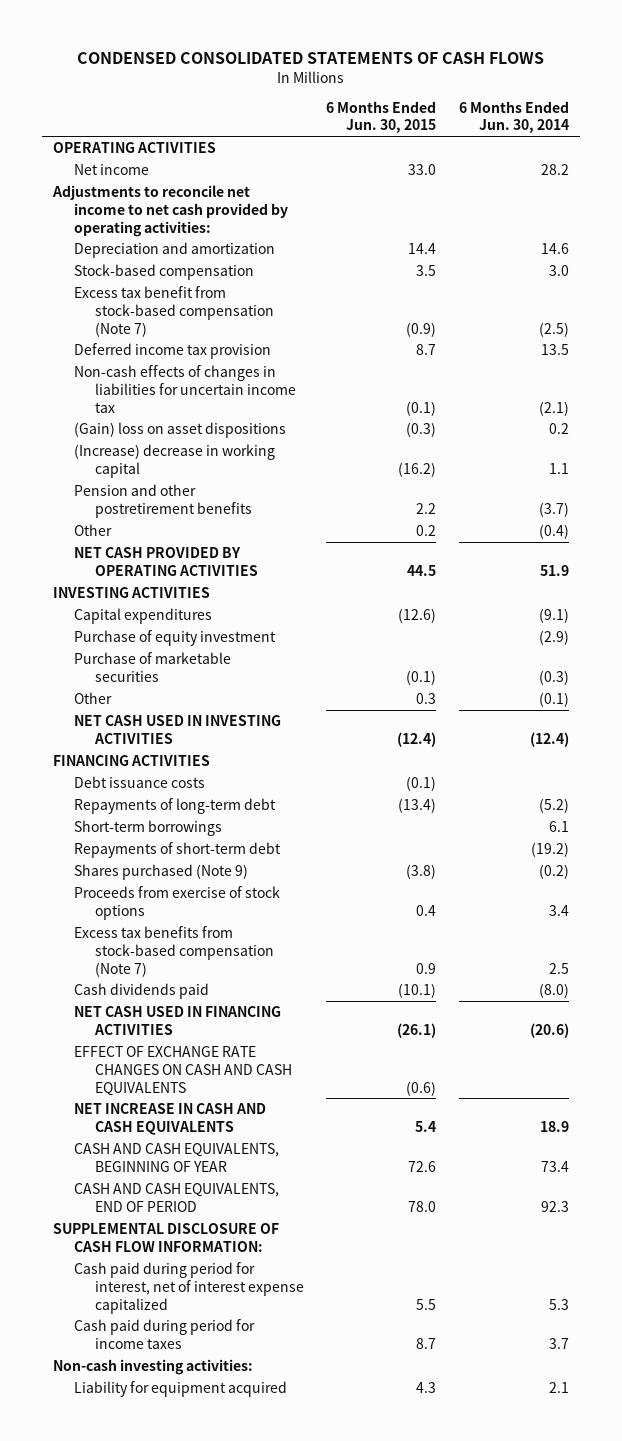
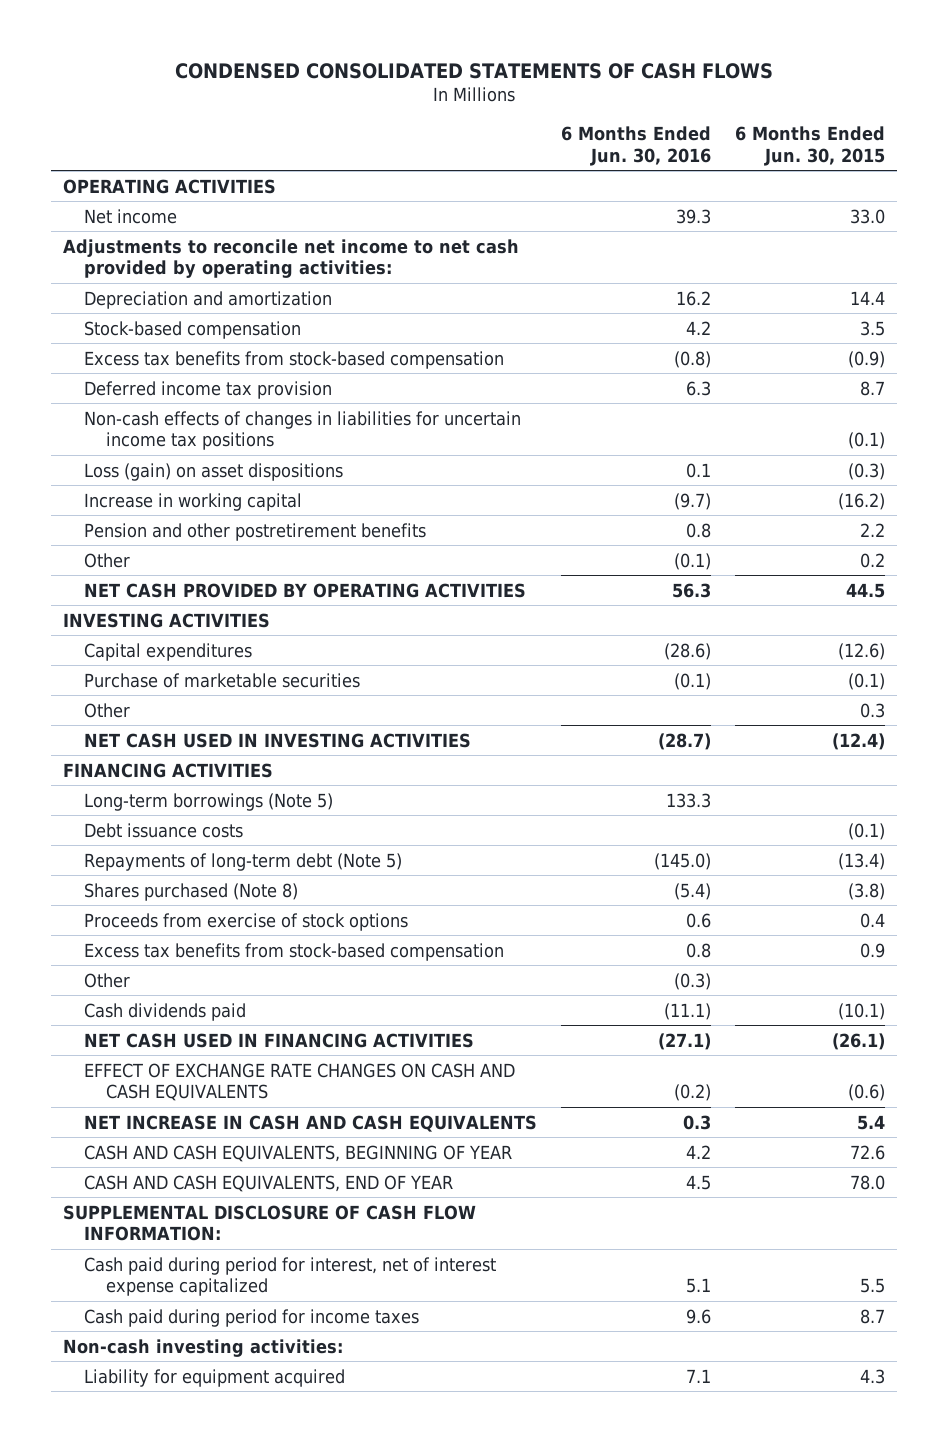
[458,100,569,134] 6 Months Ended Jun. 30, 2014 -> none
none -> [561,125,712,166] 6 Months Ended Jun. 30, 2016
[73,286,274,337] Excess tax benefit from stock-based compensation (Note 7) -> [84,350,505,369] Excess tax benefits from stock-based compensation
[73,365,296,413] Non-cash effects of changes in liabilities for uncertain income tax -> [84,410,522,451] Non-cash effects of changes in liabilities for uncertain income tax positions
[73,422,286,439] (Gain) loss on asset dispositions -> [84,462,344,481] Loss (gain) on asset dispositions
[73,444,275,478] (Increase) decrease in working capital -> [84,492,303,511] Increase in working capital
[73,630,276,647] Purchase of equity investment -> none
none -> [84,792,334,811] Long-term borrowings (Note 5)
[73,820,222,837] Short-term borrowings -> none
[73,842,281,859] Repayments of short-term debt -> none
[73,798,276,815] Repayments of long-term debt -> [84,852,403,871] Repayments of long-term debt (Note 5)
[73,864,248,881] Shares purchased (Note 9) -> [84,882,299,901] Shares purchased (Note 8)
[73,926,274,977] Excess tax benefits from stock-based compensation (Note 7) -> [84,942,505,961] Excess tax benefits from stock-based compensation
none -> [84,972,131,988] Other
[73,1183,279,1212] CASH AND CASH EQUIVALENTS, END OF PERIOD -> [84,1174,454,1192] CASH AND CASH EQUIVALENTS, END OF YEAR

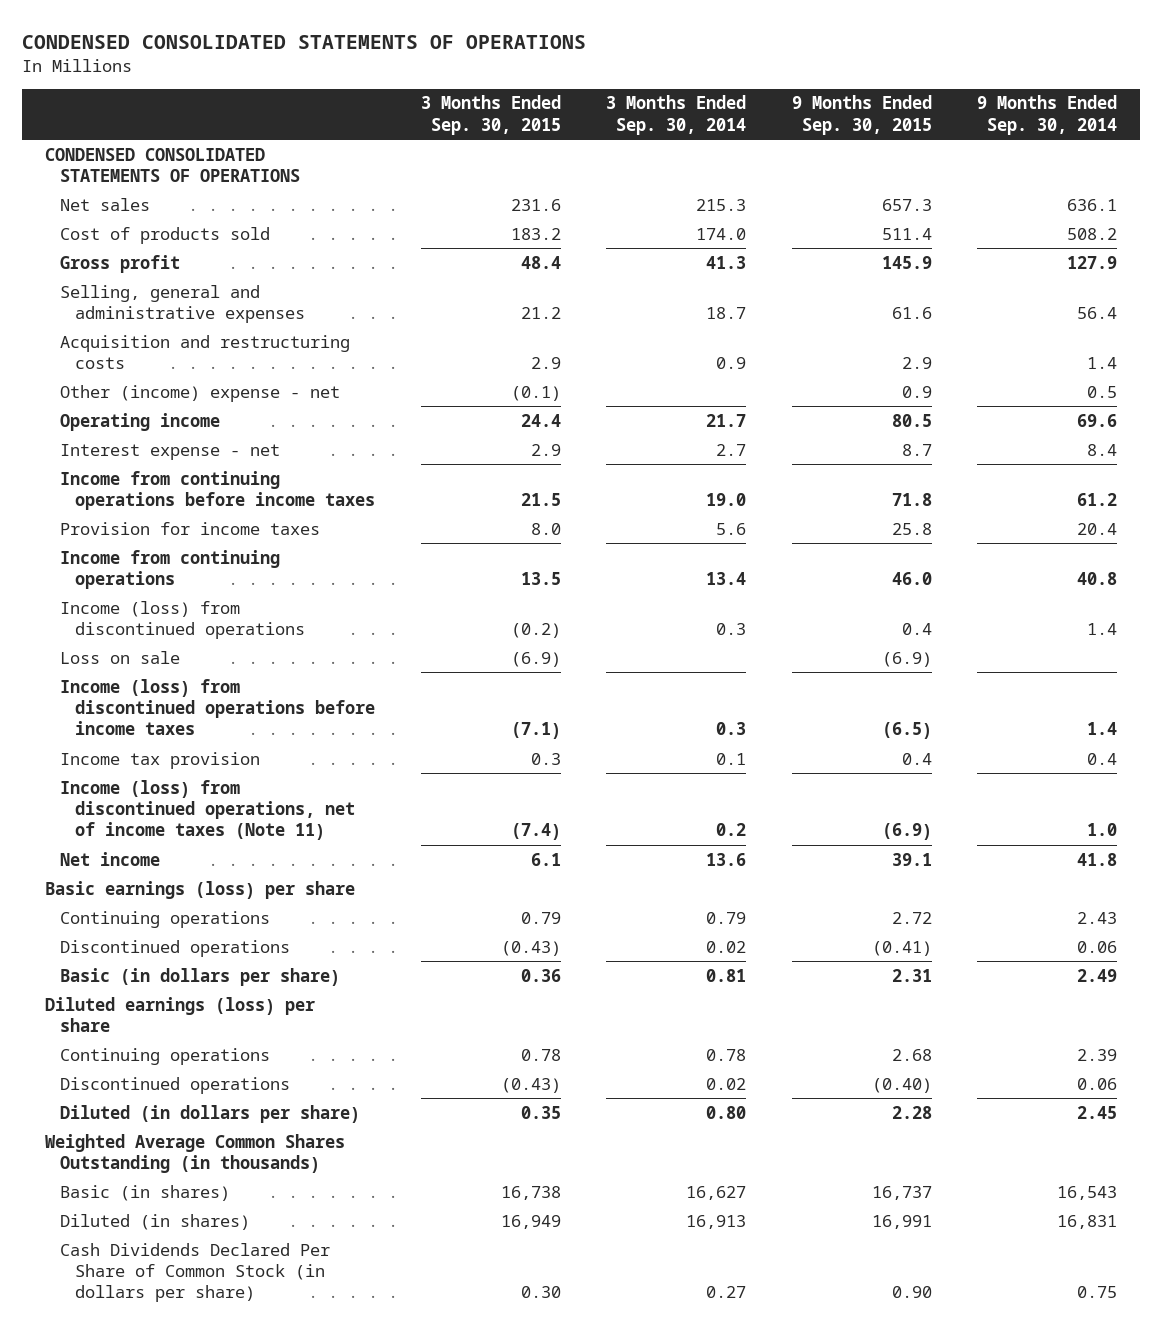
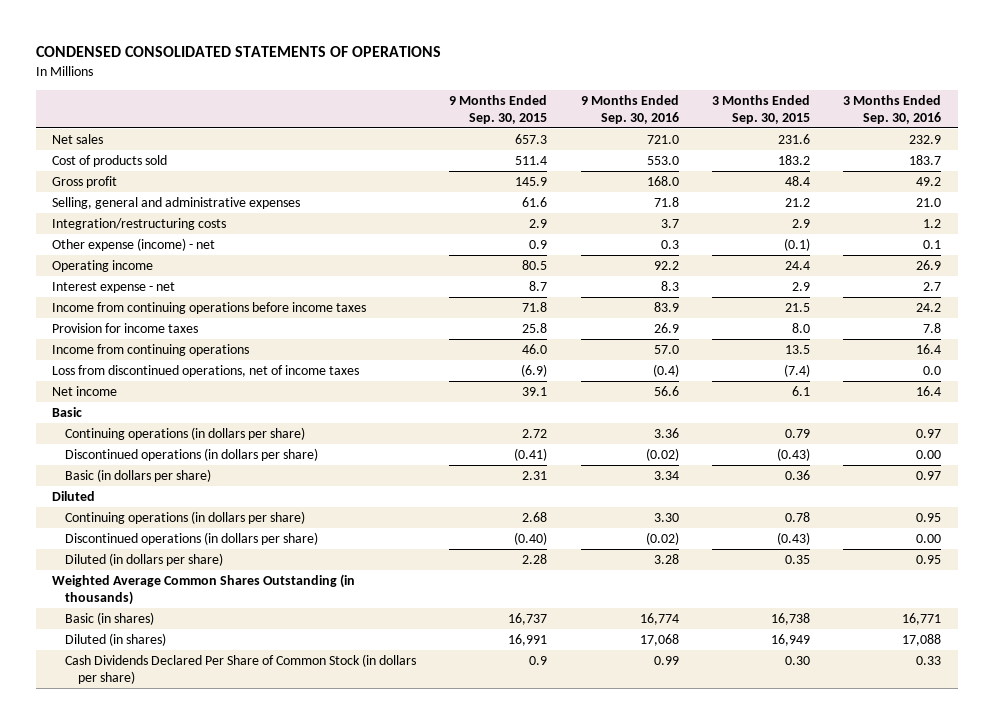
[606,95,747,135] 3 Months Ended Sep. 30, 2014 -> none
[977,95,1118,135] 9 Months Ended Sep. 30, 2014 -> none
none -> [580,94,679,124] 9 Months Ended Sep. 30, 2016
none -> [843,94,942,124] 3 Months Ended Sep. 30, 2016
[45,147,301,182] CONDENSED CONSOLIDATED STATEMENTS OF OPERATIONS -> none
[60,334,351,369] Acquisition and restructuring costs -> [52,218,227,231] Integration/restructuring costs
[60,384,341,402] Other (income) expense - net -> [52,238,216,252] Other expense (income) - net
[60,600,306,639] Income (loss) from discontinued operations -> none
[60,650,181,664] Loss on sale -> none
[60,678,376,736] Income (loss) from discontinued operations before income taxes -> none
[60,751,261,769] Income tax provision -> none
[60,779,356,841] Income (loss) from discontinued operations, net of income taxes (Note 11) -> [52,365,360,378] Loss from discontinued operations, net of income taxes
[45,880,356,899] Basic earnings (loss) per share -> [52,407,83,418] Basic
[60,910,271,928] Continuing operations -> [64,427,305,441] Continuing operations (in dollars per share)
[60,939,291,957] Discontinued operations -> [64,448,318,462] Discontinued operations (in dollars per share)
[45,996,316,1032] Diluted earnings (loss) per share -> [52,491,96,502] Diluted
[60,1047,271,1065] Continuing operations -> [64,511,305,525] Continuing operations (in dollars per share)
[60,1076,291,1094] Discontinued operations -> [64,532,318,546] Discontinued operations (in dollars per share)
[891,1286,932,1299] 0.90 -> [529,656,548,666] 0.9

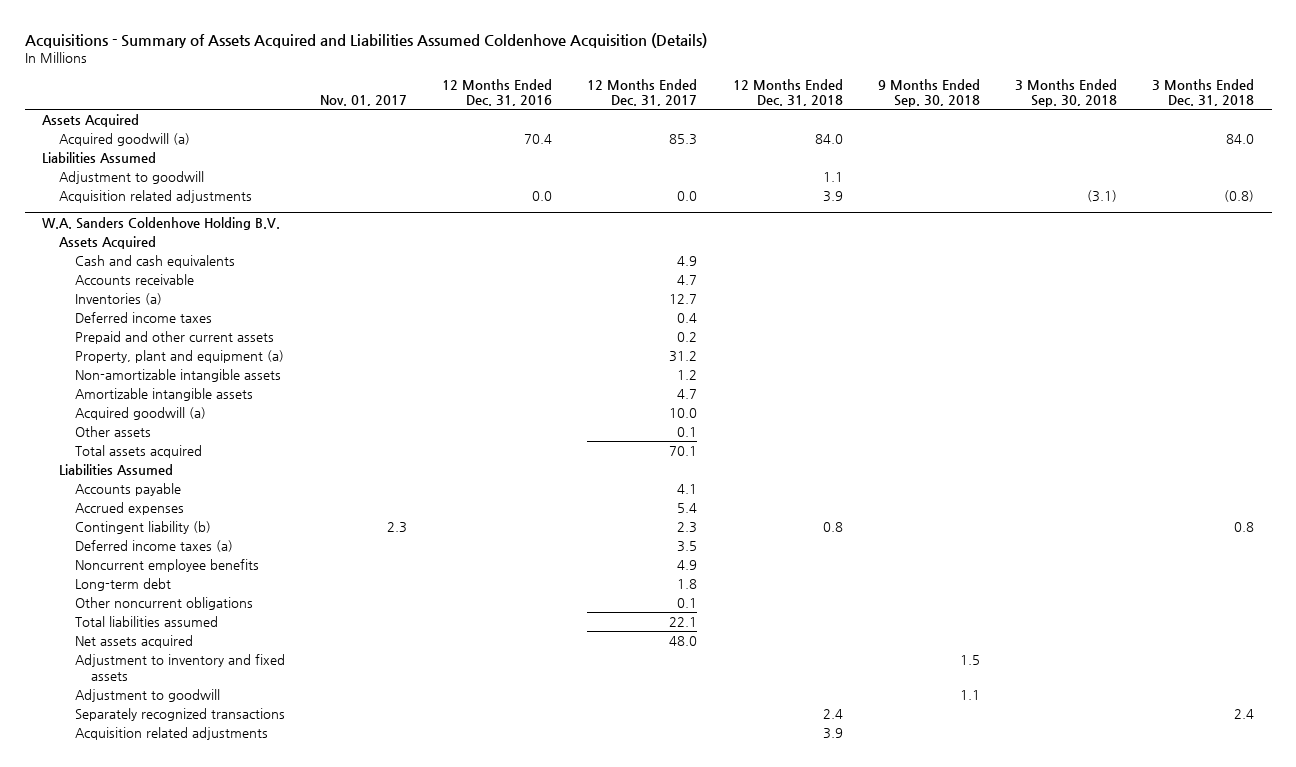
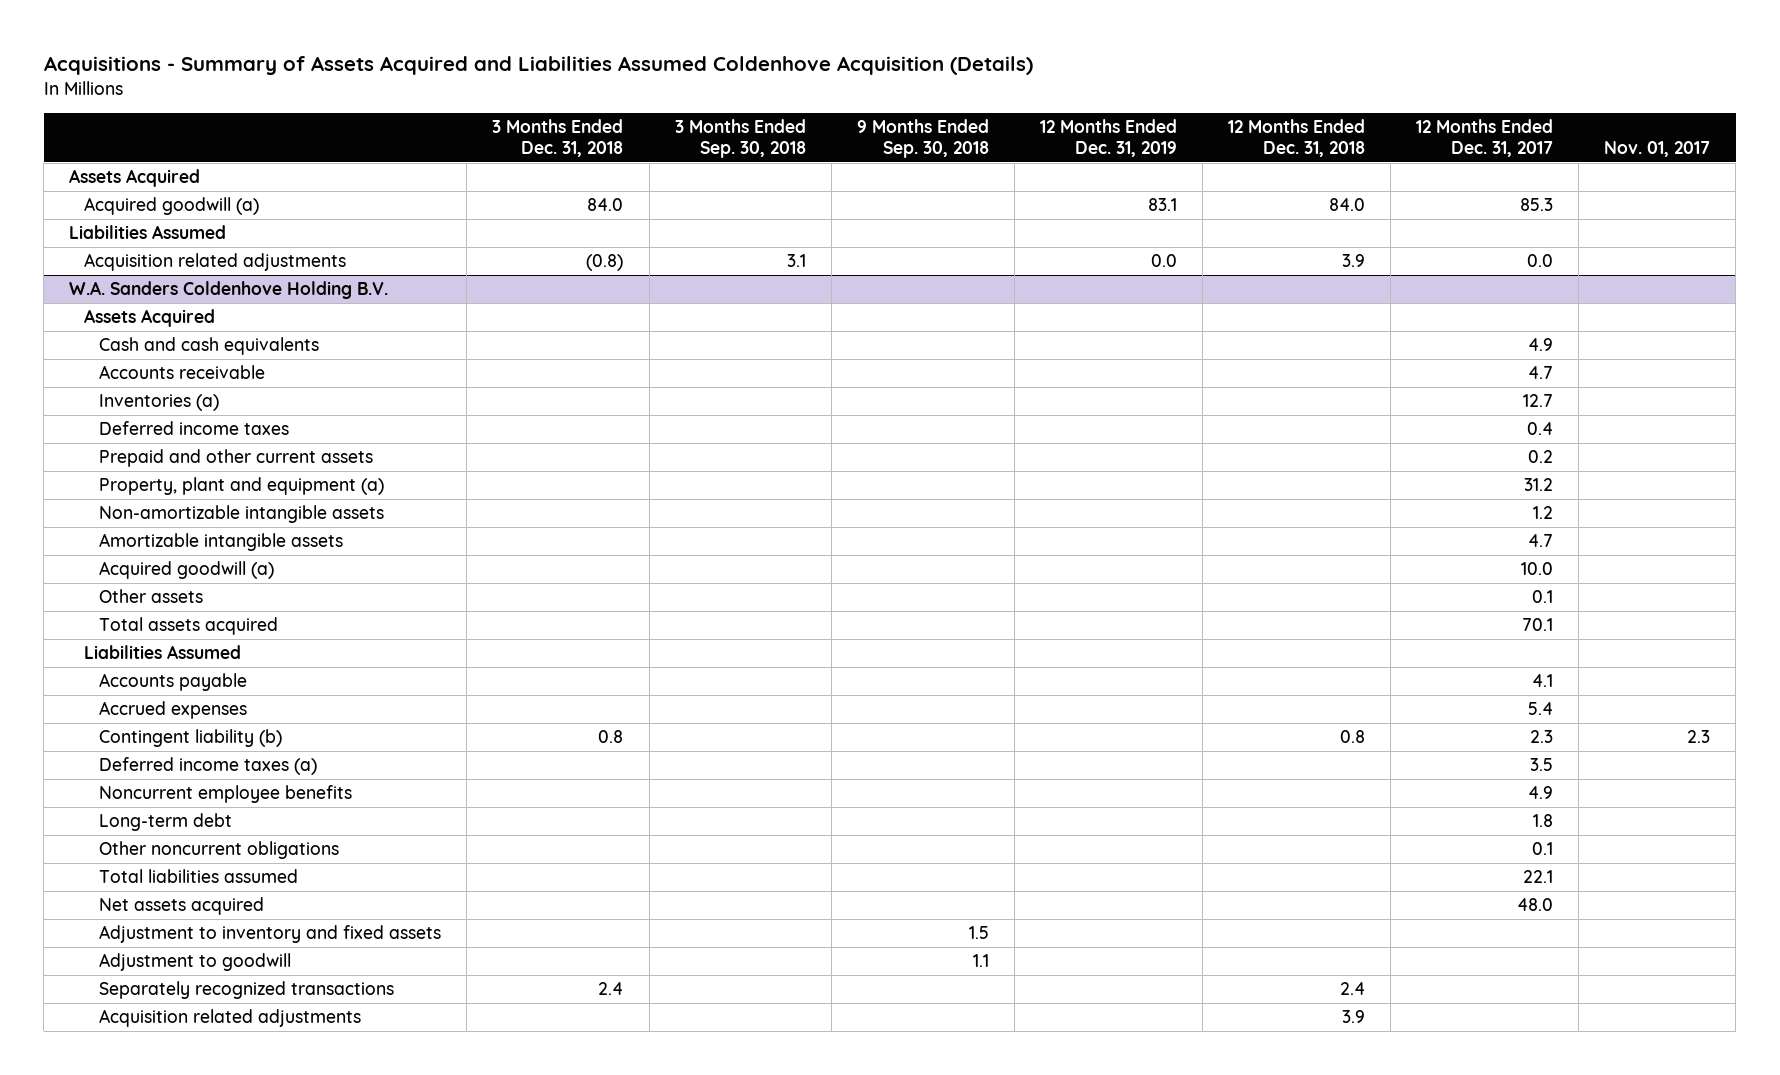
[442,78,553,107] 12 Months Ended Dec. 31, 2016 -> none
none -> [1039,119,1177,157] 12 Months Ended Dec. 31, 2019
[58,171,204,185] Adjustment to goodwill -> none
[1086,190,1117,203] (3.1) -> [786,254,806,268] 3.1

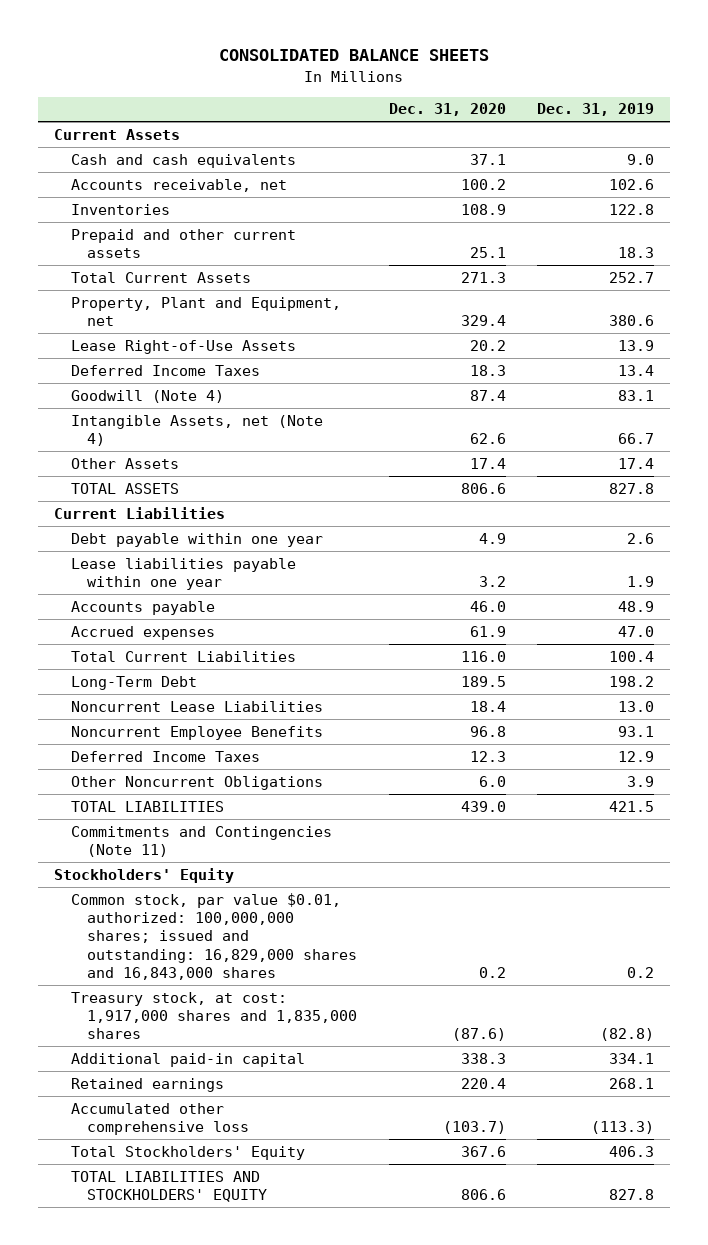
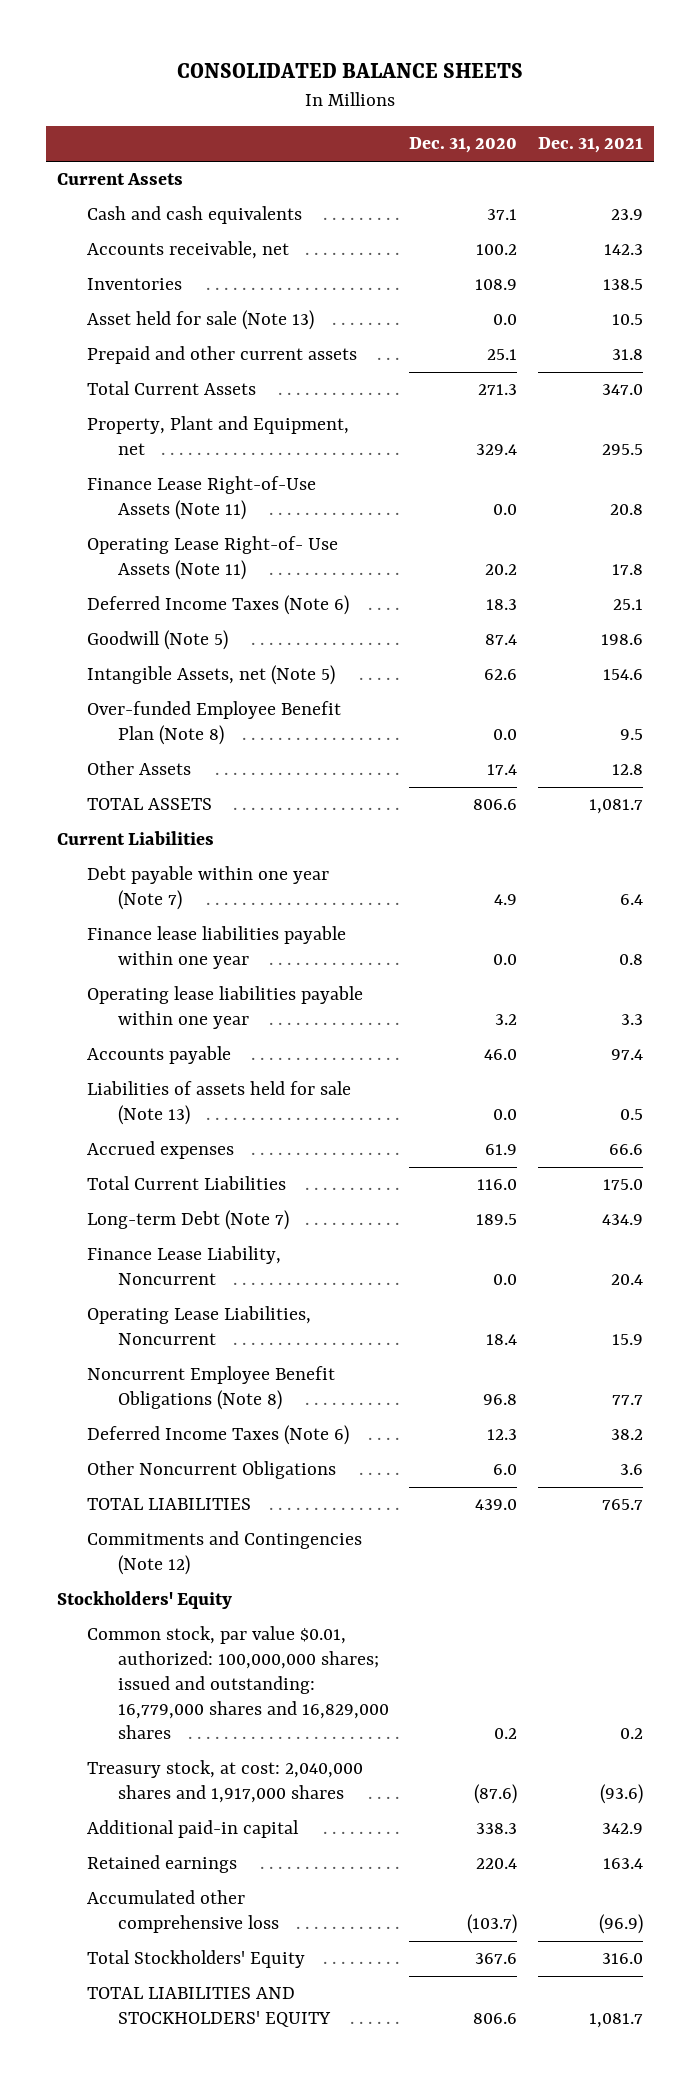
[537,103,655,117] Dec. 31, 2019 -> none
none -> [538,137,644,154] Dec. 31, 2021
none -> [87,310,315,331] Asset held for sale (Note 13)
none -> [87,476,317,521] Finance Lease Right-of-Use Assets (Note 11)
[70,339,296,354] Lease Right-of-Use Assets -> [87,536,339,581] Operating Lease Right-of- Use Assets (Note 11)
[70,364,260,376] Deferred Income Taxes -> [87,595,350,616] Deferred Income Taxes (Note 6)
[70,389,224,403] Goodwill (Note 4) -> [87,630,229,651] Goodwill (Note 5)
[70,414,323,447] Intangible Assets, net (Note 4) -> [87,665,336,686] Intangible Assets, net (Note 5)
none -> [87,701,342,746] Over-funded Employee Benefit Plan (Note 8)
[70,532,323,547] Debt payable within one year -> [87,866,330,911] Debt payable within one year (Note 7)
none -> [87,926,347,970] Finance lease liabilities payable within one year
[70,557,296,591] Lease liabilities payable within one year -> [87,986,364,1030] Operating lease liabilities payable within one year
none -> [87,1081,352,1126] Liabilities of assets held for sale (Note 13)
[70,675,197,690] Long-Term Debt -> [87,1210,290,1231] Long-term Debt (Note 7)
none -> [87,1246,282,1286] Finance Lease Liability, Noncurrent
[70,700,323,712] Noncurrent Lease Liabilities -> [87,1306,312,1346] Operating Lease Liabilities, Noncurrent
[70,725,323,740] Noncurrent Employee Benefits -> [87,1366,336,1411] Noncurrent Employee Benefit Obligations (Note 8)
[70,750,260,762] Deferred Income Taxes -> [87,1425,350,1446] Deferred Income Taxes (Note 6)
[70,825,332,858] Commitments and Contingencies (Note 11) -> [87,1531,363,1576] Commitments and Contingencies (Note 12)
[70,892,358,980] Common stock, par value $0.01, authorized: 100,000,000 shares; issued and outstanding: 16,829,000 shares and 16,843,000 shares -> [87,1626,389,1740] Common stock, par value $0.01, authorized: 100,000,000 shares; issued and outstanding: 16,779,000 shares and 16,829,000 shares
[70,991,358,1040] Treasury stock, at cost: 1,917,000 shares and 1,835,000 shares -> [87,1760,364,1804] Treasury stock, at cost: 2,040,000 shares and 1,917,000 shares

